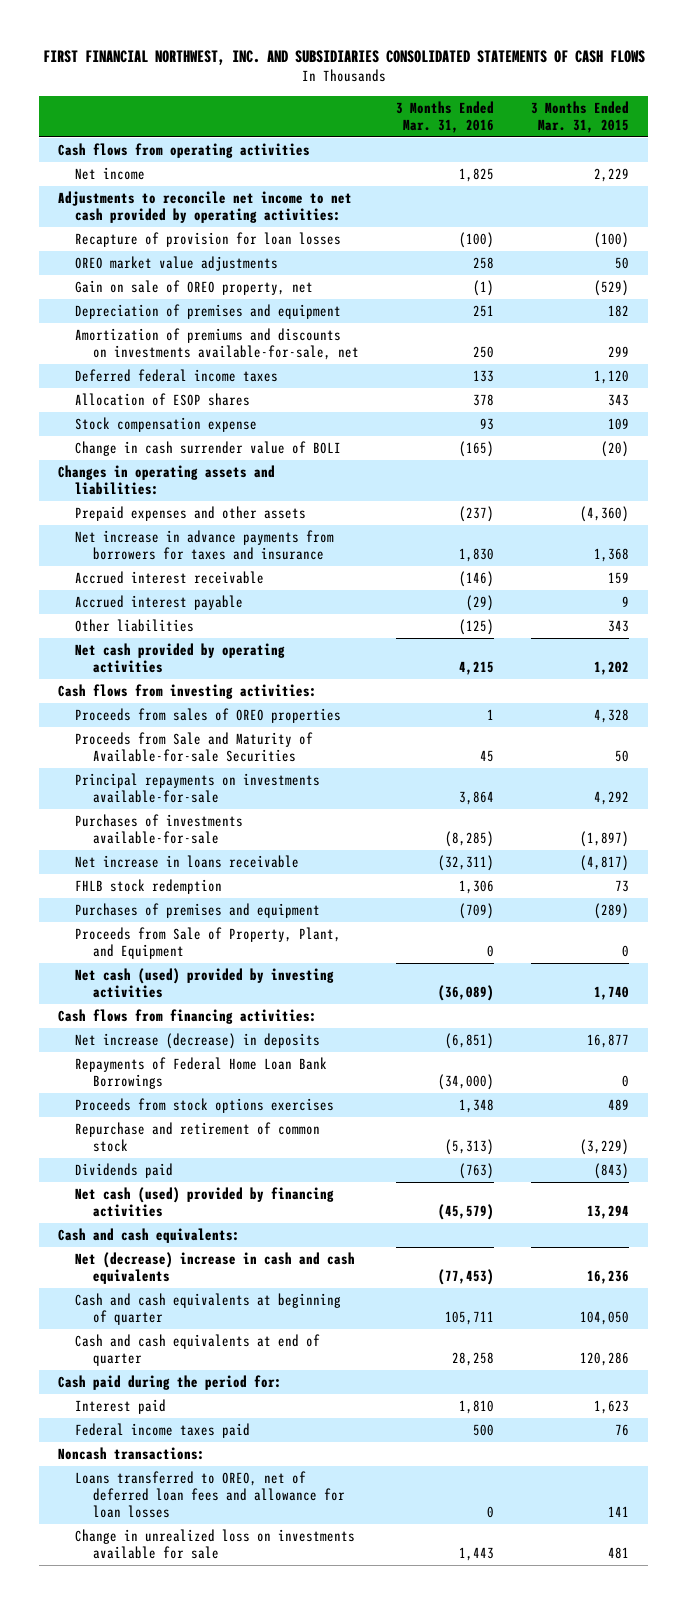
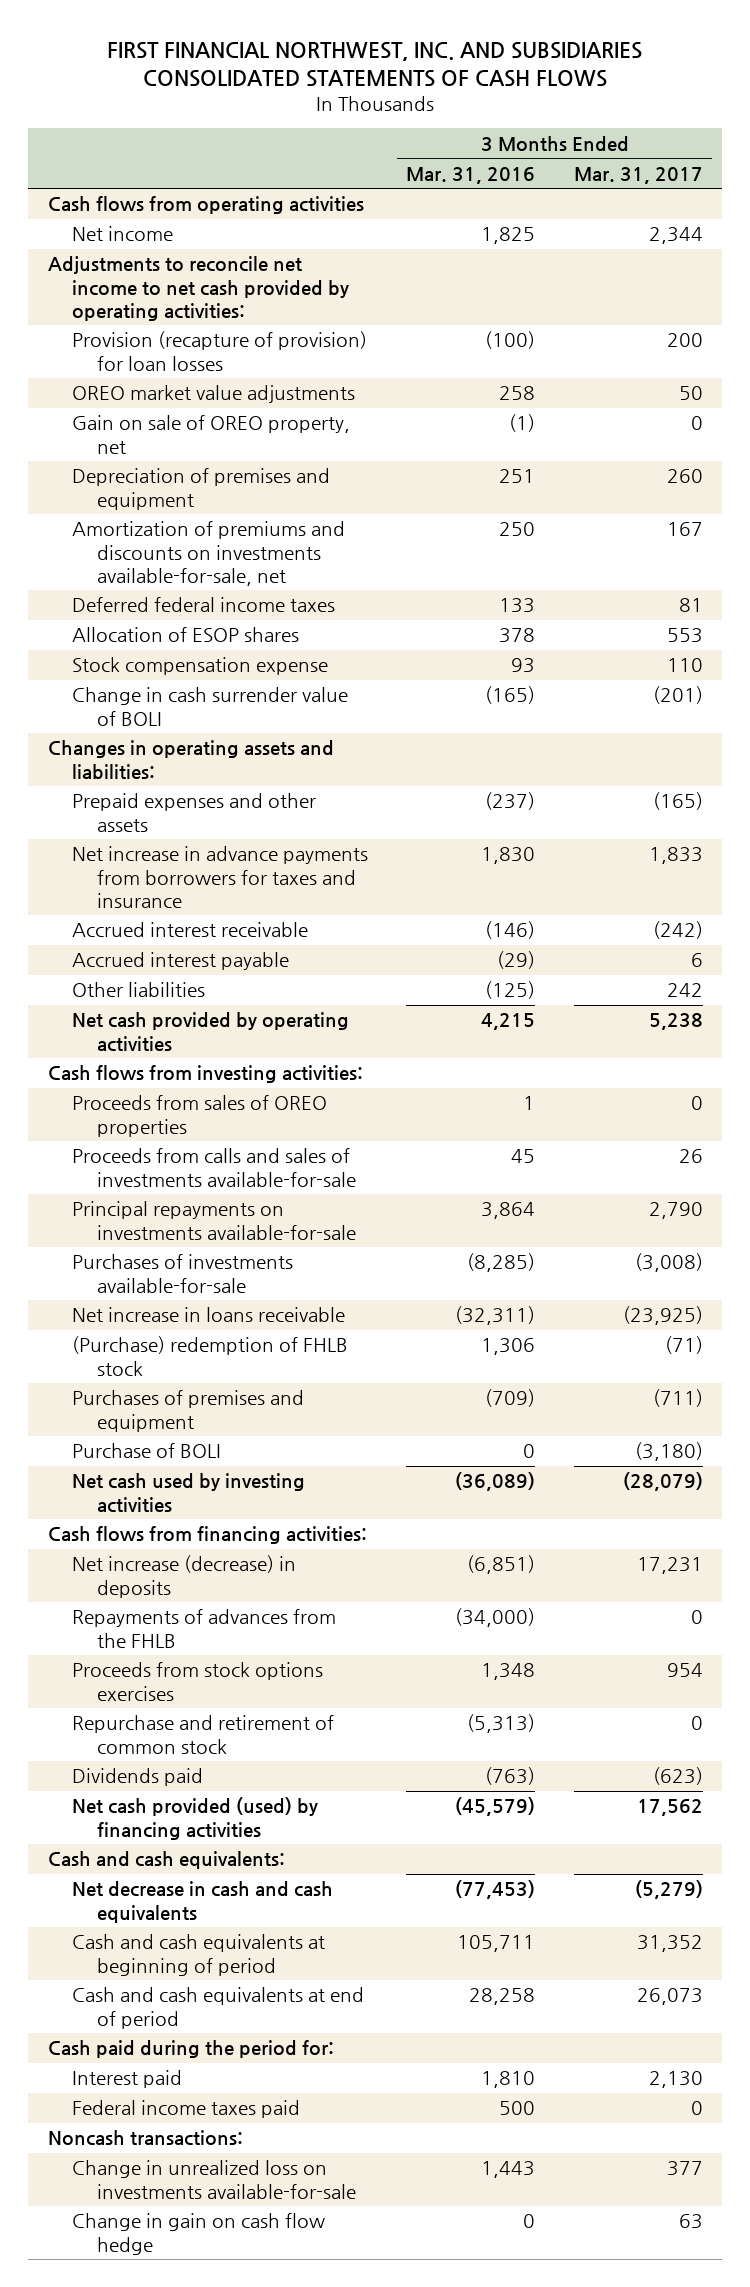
[531,100,630,133] 3 Months Ended Mar. 31, 2015 -> none
none -> [573,166,703,184] Mar. 31, 2017
[75,232,342,248] Recapture of provision for loan losses -> [72,331,368,371] Provision (recapture of provision) for loan losses
[75,732,314,763] Proceeds from Sale and Maturity of Available-for-sale Securities -> [72,1148,356,1187] Proceeds from calls and sales of investments available-for-sale
[75,879,223,895] FHLB stock redemption -> [72,1336,349,1376] (Purchase) redemption of FHLB stock
[75,927,342,960] Proceeds from Sale of Property, Plant, and Equipment -> none
none -> [72,1443,222,1459] Purchase of BOLI
[75,968,335,999] Net cash (used) provided by investing activities -> [72,1473,306,1513] Net cash used by investing activities
[75,1057,328,1090] Repayments of Federal Home Loan Bank Borrowings -> [72,1609,337,1648] Repayments of advances from the FHLB
[75,1187,335,1218] Net cash (used) provided by financing activities -> [72,1797,319,1840] Net cash provided (used) by financing activities
[75,1252,356,1285] Net (decrease) increase in cash and cash equivalents -> [72,1881,334,1923] Net decrease in cash and cash equivalents
[75,1293,342,1326] Cash and cash equivalents at beginning of quarter -> [72,1934,326,1976] Cash and cash equivalents at beginning of period
[75,1334,321,1367] Cash and cash equivalents at end of quarter -> [72,1987,365,2029] Cash and cash equivalents at end of period
[75,1471,345,1519] Loans transferred to OREO, net of deferred loan fees and allowance for loan losses -> none
[75,1529,356,1560] Change in unrealized loss on investments available for sale -> [72,2160,356,2199] Change in unrealized loss on investments available-for-sale
none -> [72,2213,326,2255] Change in gain on cash flow hedge

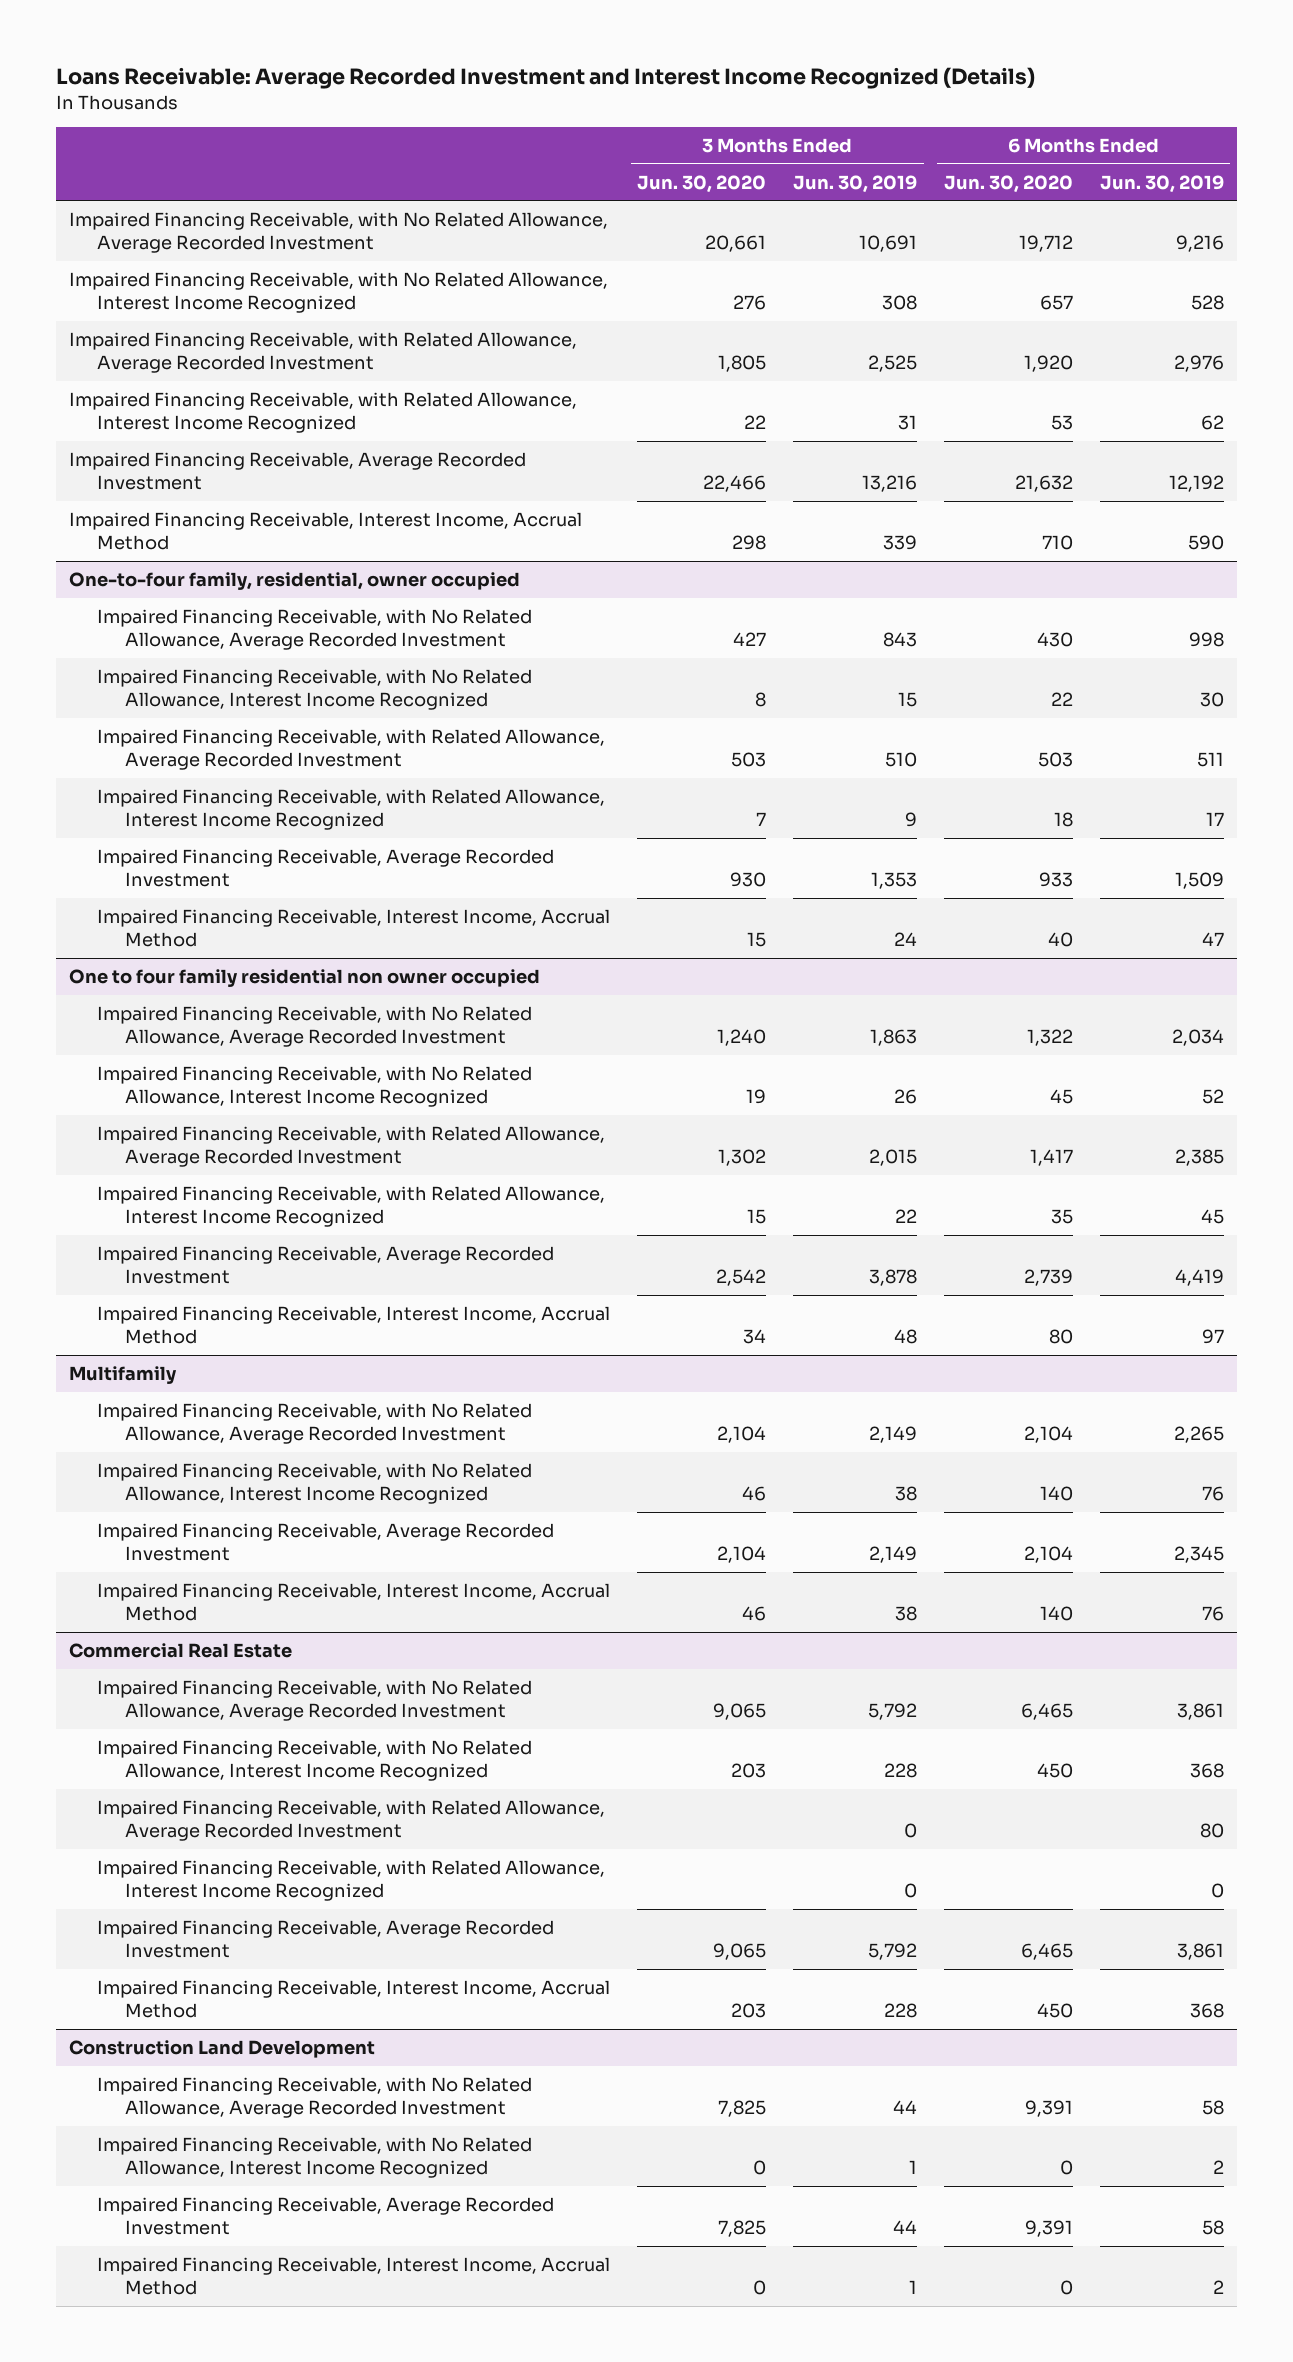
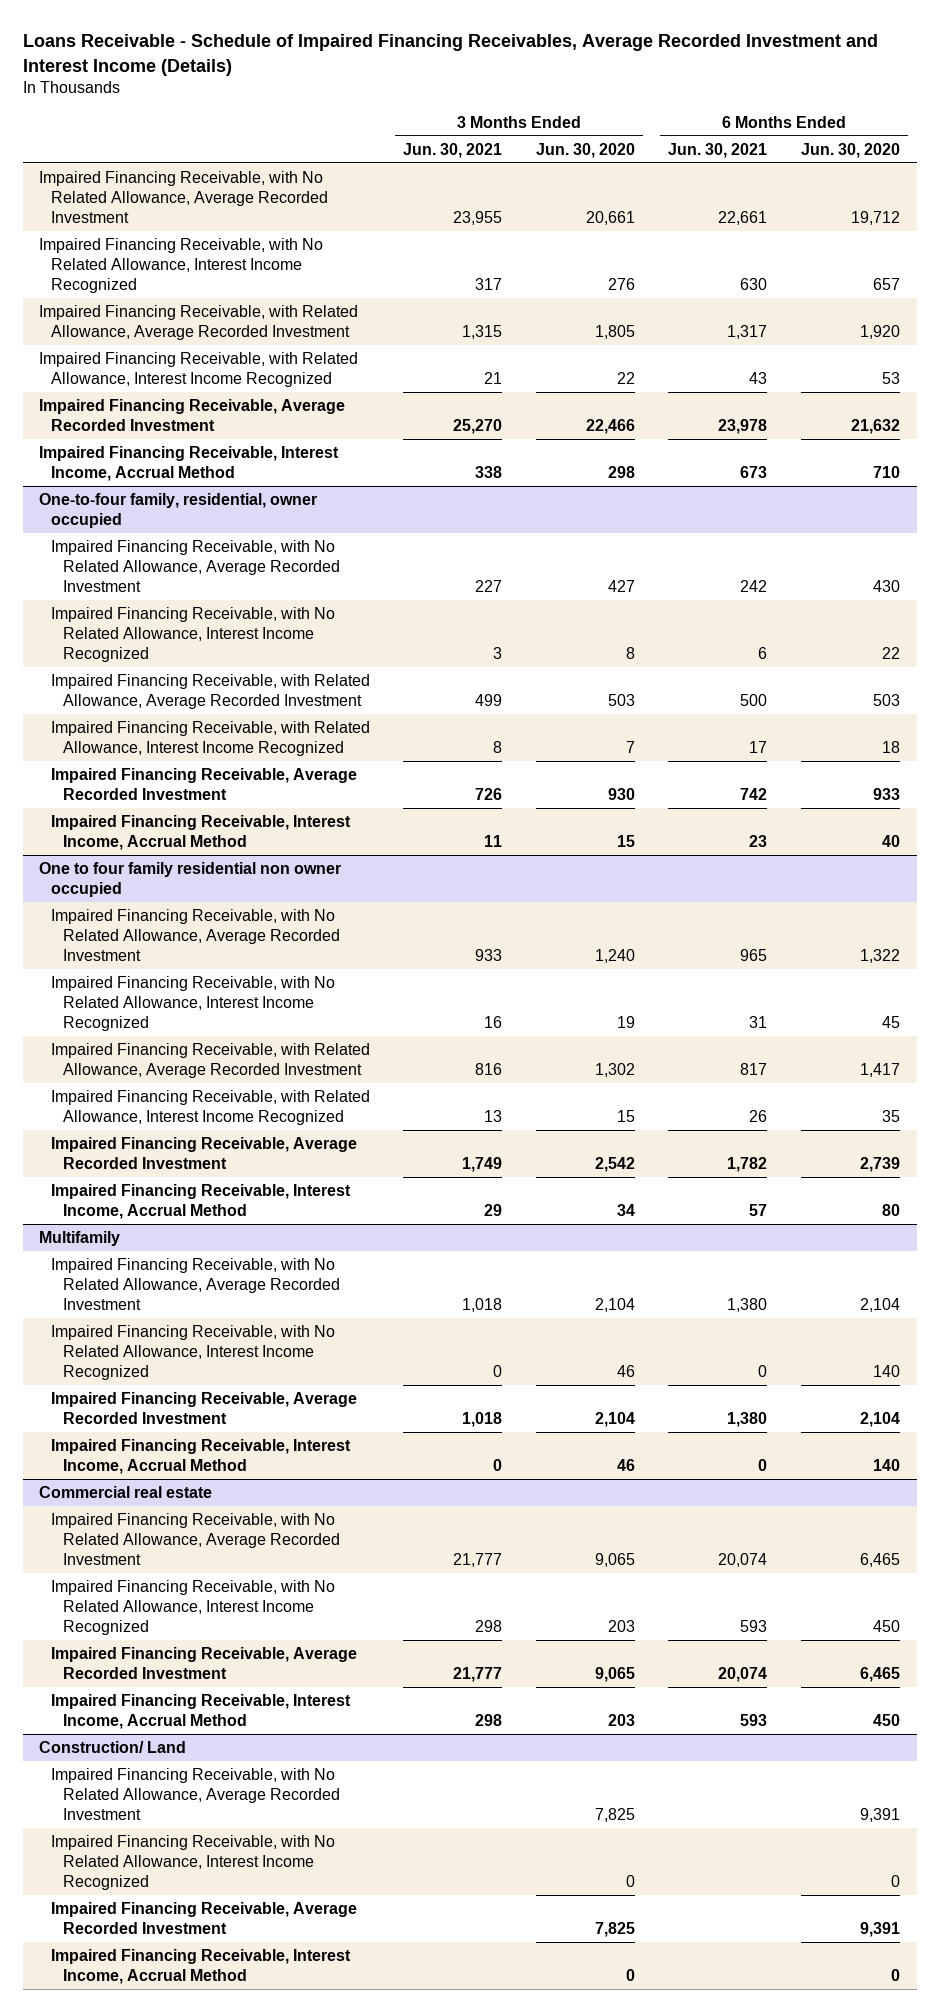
[56,67,1036,90] Loans Receivable: Average Recorded Investment and Interest Income Recognized (Details) -> [22,34,878,76] Loans Receivable - Schedule of Impaired Financing Receivables, Average Recorded Investment and Interest Income (Details)
[792,174,917,193] Jun. 30, 2019 -> none
[1099,174,1224,193] Jun. 30, 2019 -> none
none -> [403,142,503,158] Jun. 30, 2021
none -> [668,142,768,158] Jun. 30, 2021
[69,1642,293,1658] Commercial Real Estate -> [39,1485,213,1498] Commercial real estate
[97,1799,606,1842] Impaired Financing Receivable, with Related Allowance, Average Recorded Investment -> none
[97,1859,606,1902] Impaired Financing Receivable, with Related Allowance, Interest Income Recognized -> none
[69,2039,376,2058] Construction Land Development -> [39,1740,187,1753] Construction/ Land

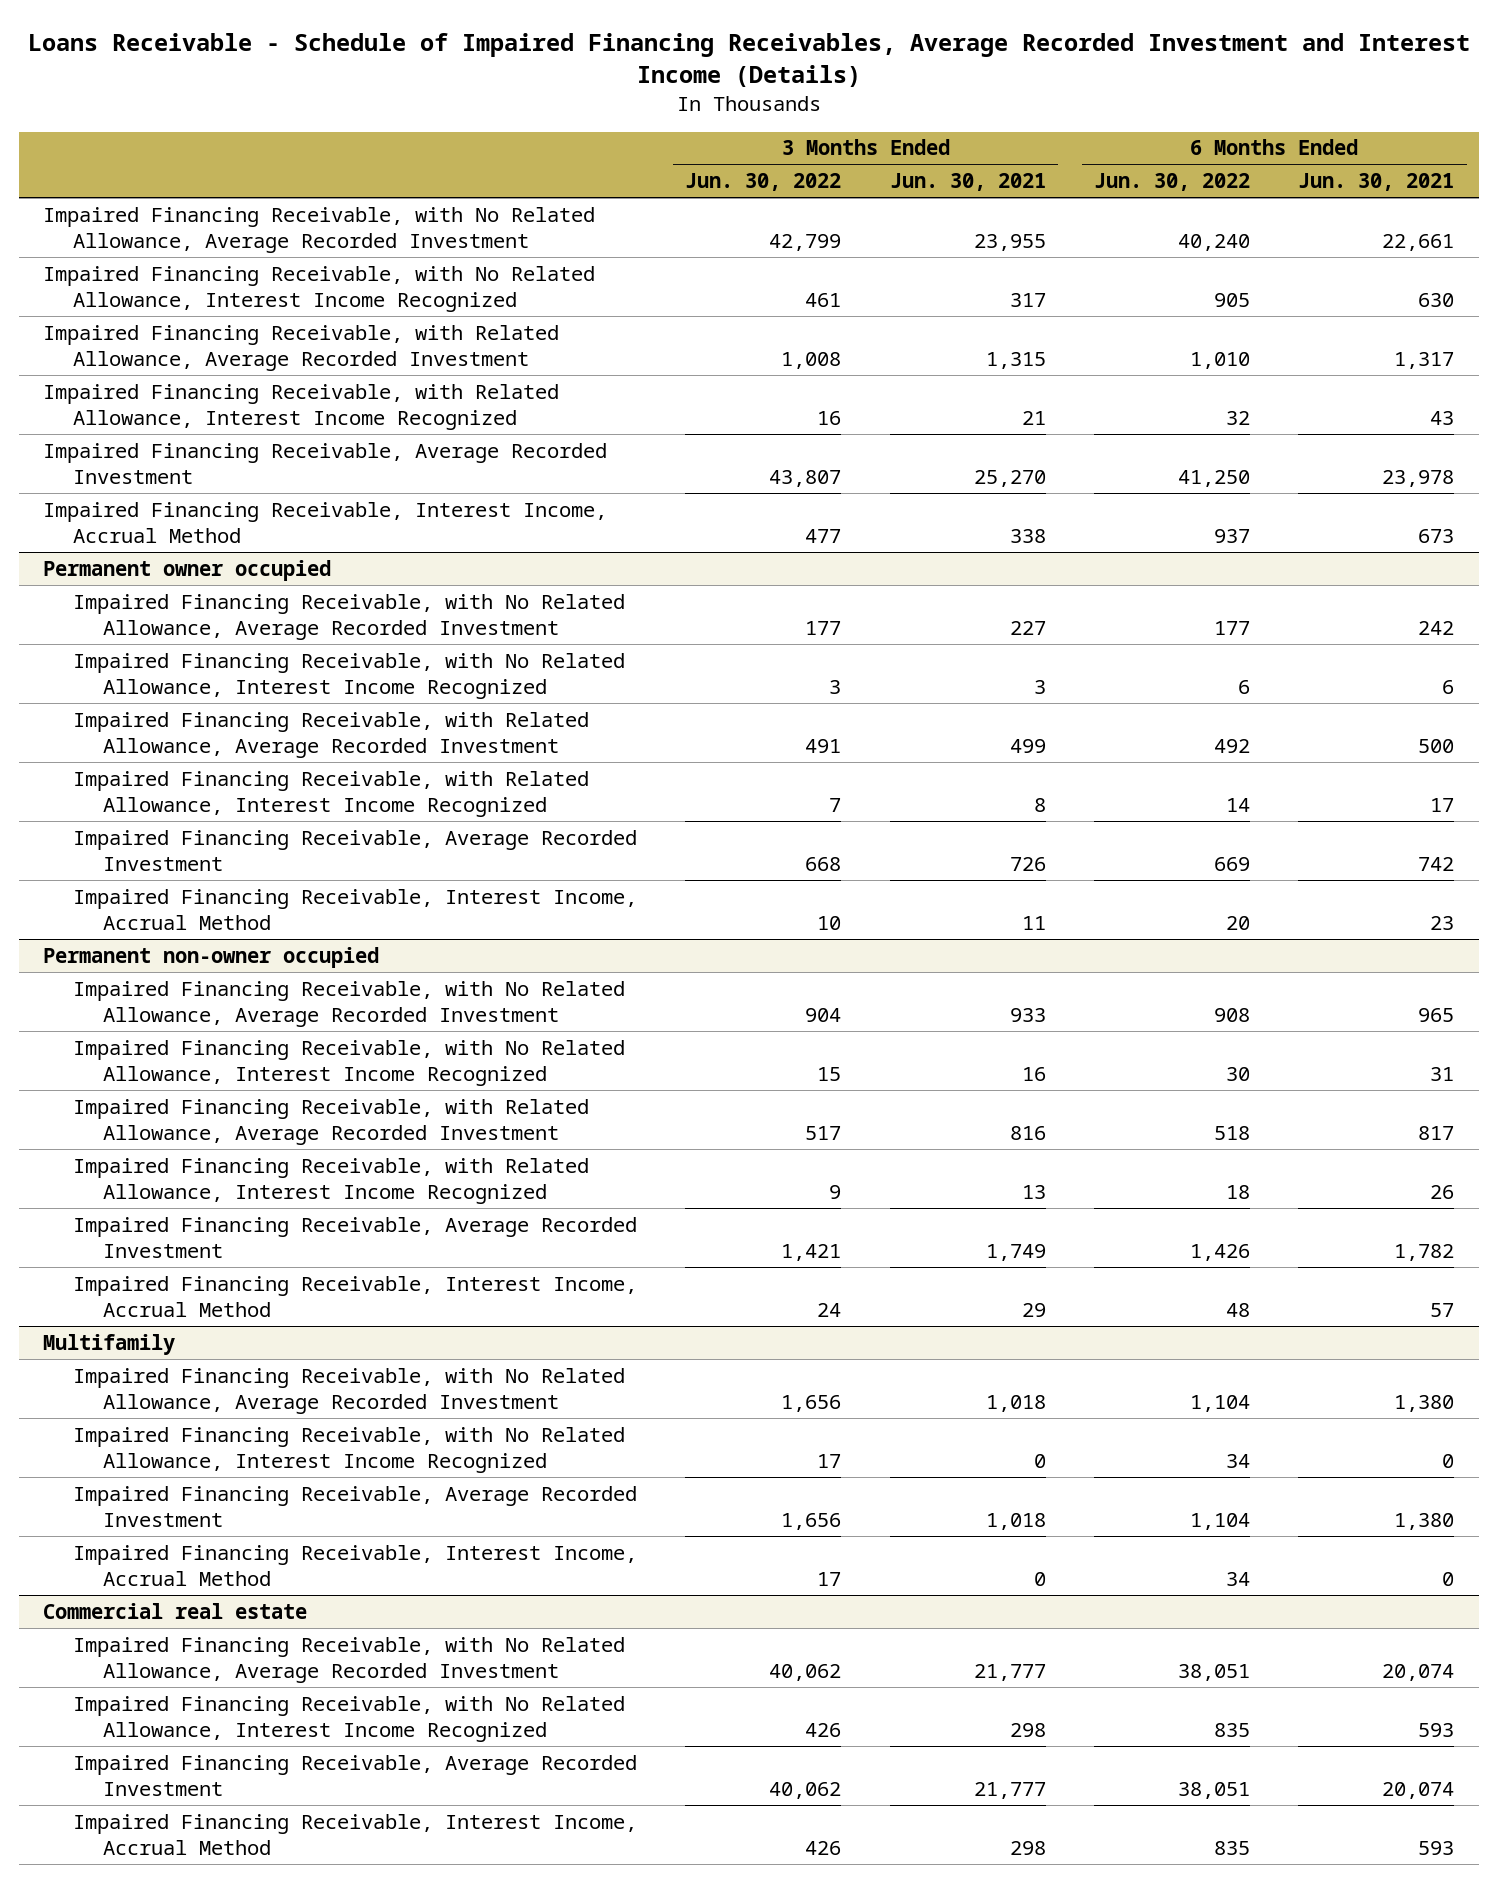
[535,142,635,158] Jun. 30, 2020 -> none
[800,142,900,158] Jun. 30, 2020 -> none
none -> [685,173,842,192] Jun. 30, 2022
none -> [1094,173,1251,192] Jun. 30, 2022
[39,492,318,528] One-to-four family, residential, owner occupied -> [43,559,332,581] Permanent owner occupied
[39,861,342,897] One to four family residential non owner occupied -> [43,946,380,968] Permanent non-owner occupied
[39,1740,187,1753] Construction/ Land -> none
[50,1767,340,1821] Impaired Financing Receivable, with No Related Allowance, Average Recorded Investment -> none
[50,1834,335,1891] Impaired Financing Receivable, with No Related Allowance, Interest Income Recognized -> none
[50,1901,357,1934] Impaired Financing Receivable, Average Recorded Investment -> none
[50,1948,351,1984] Impaired Financing Receivable, Interest Income, Accrual Method -> none

